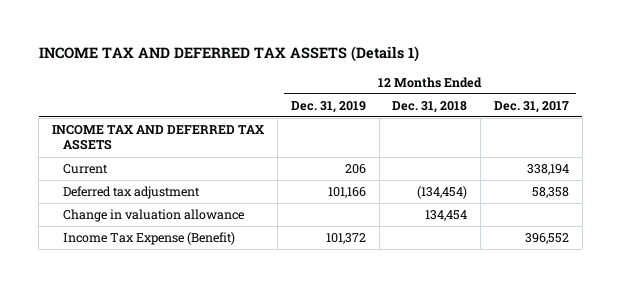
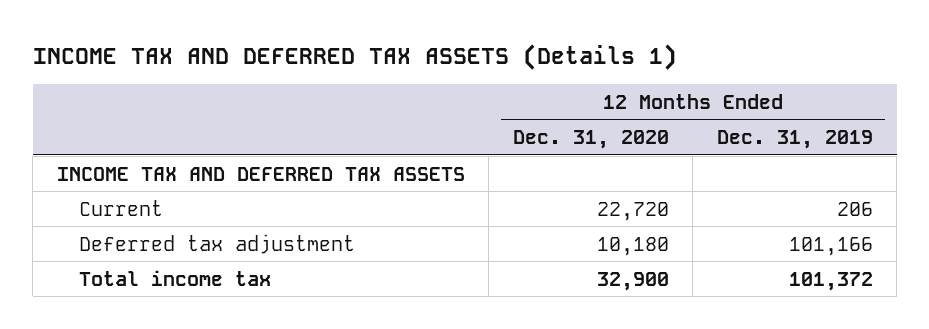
[392,100,468,113] Dec. 31, 2018 -> none
[494,100,570,113] Dec. 31, 2017 -> none
none -> [512,130,669,150] Dec. 31, 2020
[62,209,244,223] Change in valuation allowance -> none
[62,232,235,246] Income Tax Expense (Benefit) -> [79,269,272,286] Total income tax

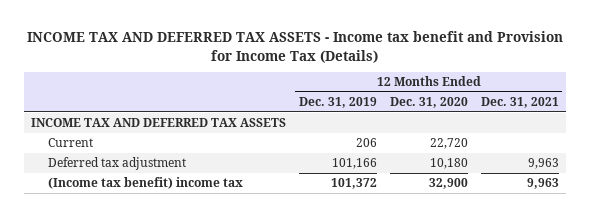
[32,43,677,70] INCOME TAX AND DEFERRED TAX ASSETS (Details 1) -> [26,31,563,63] INCOME TAX AND DEFERRED TAX ASSETS - Income tax benefit and Provision for Income Tax (Details)
none -> [481,96,560,108] Dec. 31, 2021
[79,269,272,286] Total income tax -> [47,177,243,190] (Income tax benefit) income tax

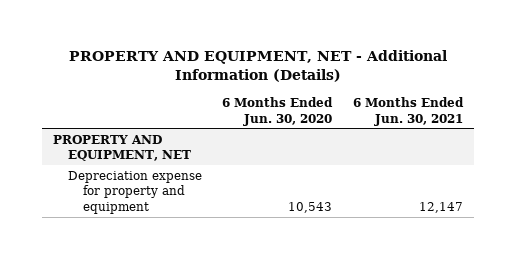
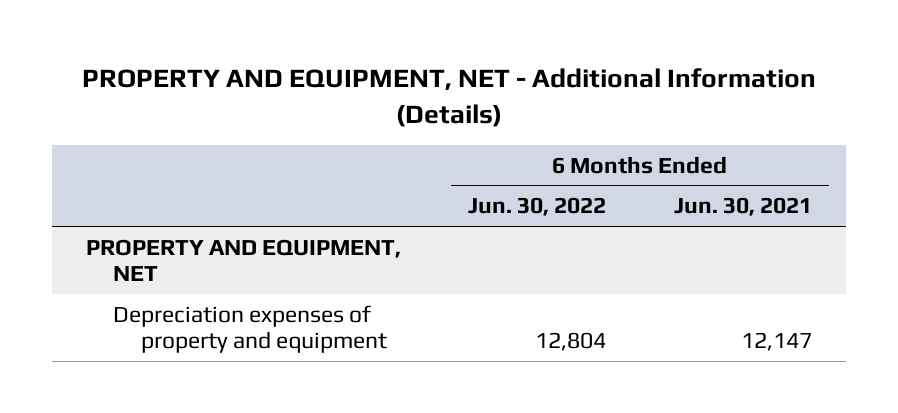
[222,96,334,126] 6 Months Ended Jun. 30, 2020 -> none
none -> [468,197,607,217] Jun. 30, 2022
[67,170,202,214] Depreciation expense for property and equipment -> [113,304,387,354] Depreciation expenses of property and equipment

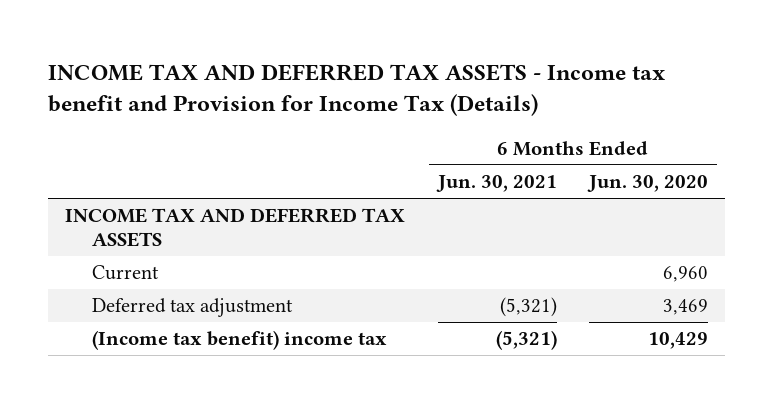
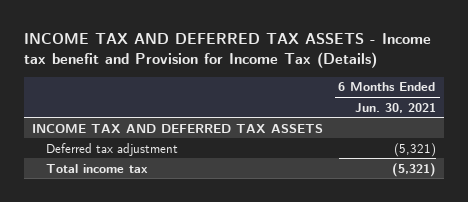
[587,175,709,193] Jun. 30, 2020 -> none
[92,265,160,281] Current -> none
[92,330,388,351] (Income tax benefit) income tax -> [46,163,149,173] Total income tax

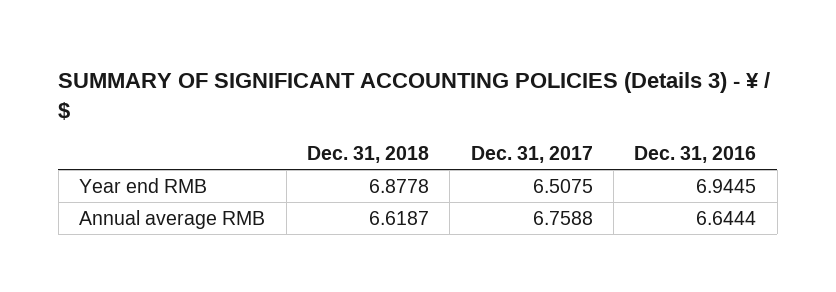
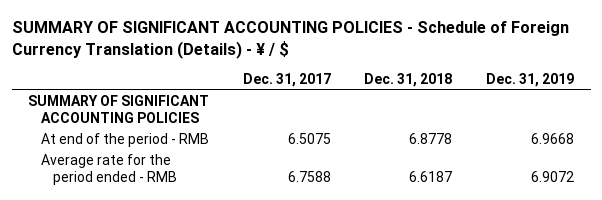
[58,72,771,121] SUMMARY OF SIGNIFICANT ACCOUNTING POLICIES (Details 3) - ¥ / $ -> [11,21,569,59] SUMMARY OF SIGNIFICANT ACCOUNTING POLICIES - Schedule of Foreign Currency Translation (Details) - ¥ / $
[634,146,757,164] Dec. 31, 2016 -> none
none -> [486,73,575,88] Dec. 31, 2019
none -> [28,95,210,124] SUMMARY OF SIGNIFICANT ACCOUNTING POLICIES
[79,177,208,193] Year end RMB -> [40,133,209,148] At end of the period - RMB
[79,209,266,229] Annual average RMB -> [40,154,178,186] Average rate for the period ended - RMB

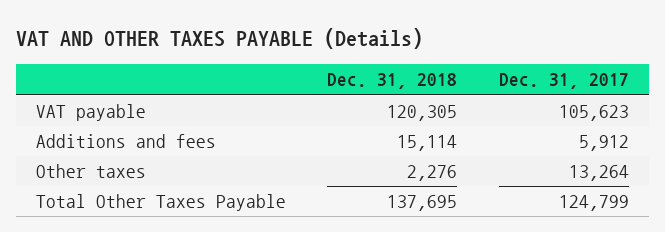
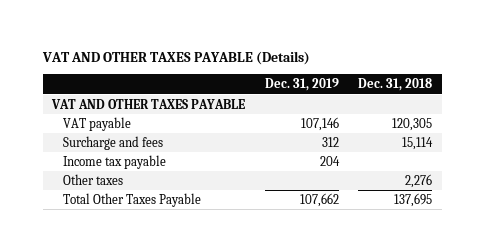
[498,73,629,90] Dec. 31, 2017 -> none
none -> [264,78,339,92] Dec. 31, 2019
none -> [51,98,246,109] VAT AND OTHER TAXES PAYABLE
[36,134,217,149] Additions and fees -> [62,135,163,150] Surcharge and fees
none -> [62,154,166,169] Income tax payable

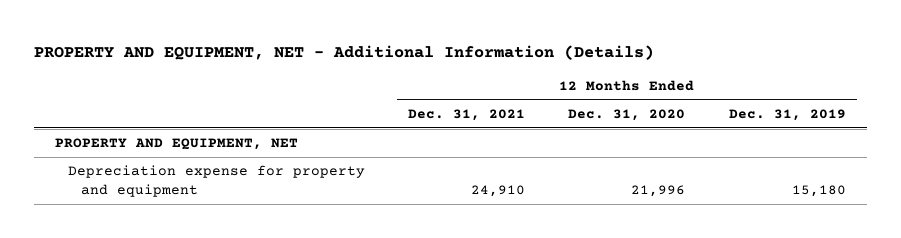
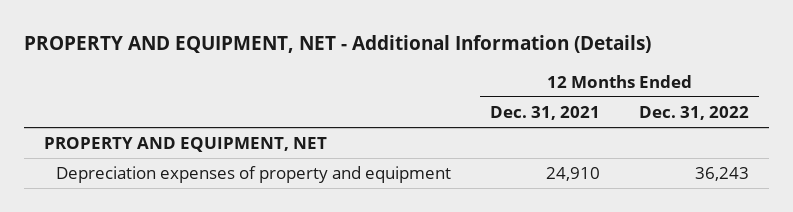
[568,108,686,121] Dec. 31, 2020 -> none
[728,108,846,121] Dec. 31, 2019 -> none
none -> [639,106,750,121] Dec. 31, 2022
[67,165,365,198] Depreciation expense for property and equipment -> [55,166,451,184] Depreciation expenses of property and equipment

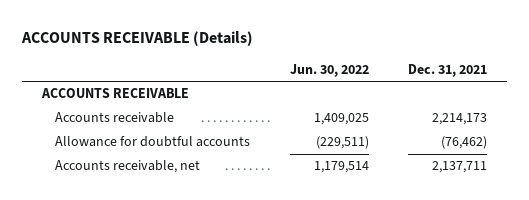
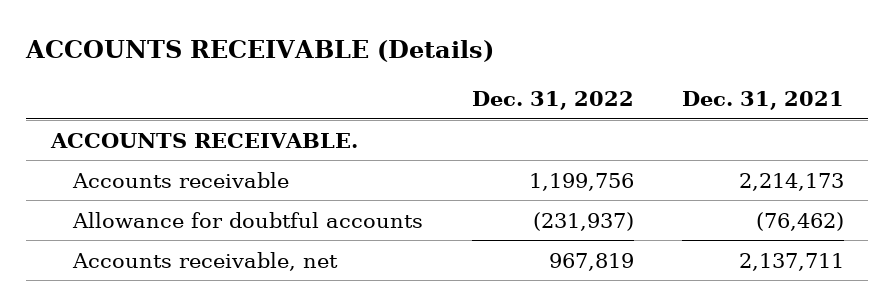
[289,63,369,77] Jun. 30, 2022 -> none
none -> [471,90,634,110] Dec. 31, 2022
[40,88,189,99] ACCOUNTS RECEIVABLE -> [49,132,358,148] ACCOUNTS RECEIVABLE.

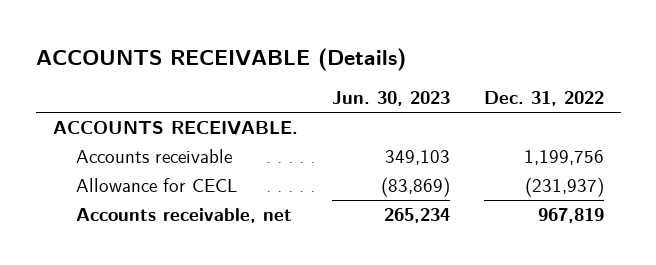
[682,90,845,110] Dec. 31, 2021 -> none
none -> [331,91,450,107] Jun. 30, 2023
[72,211,424,228] Allowance for doubtful accounts -> [76,178,238,193] Allowance for CECL

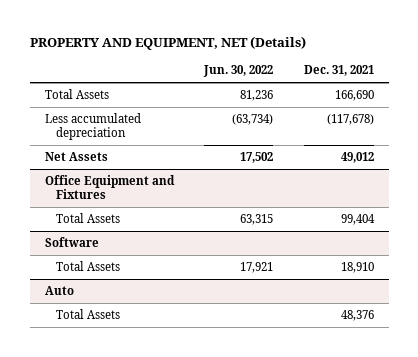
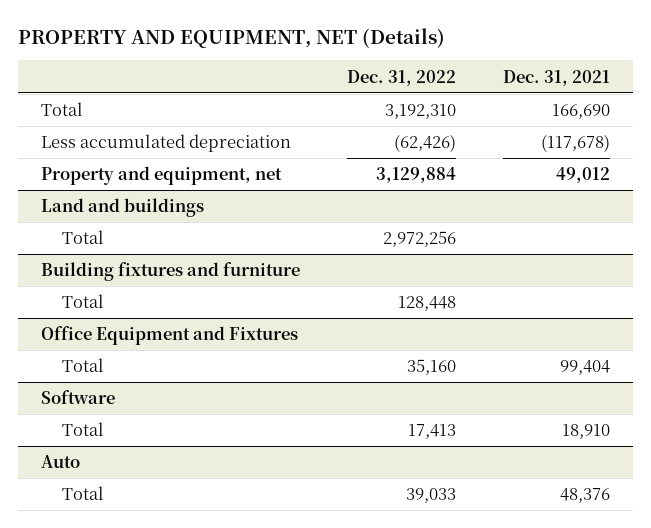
[203,65,274,78] Jun. 30, 2022 -> none
none -> [346,69,456,86] Dec. 31, 2022
[44,88,109,99] Total Assets -> [41,102,84,117] Total
[44,151,108,161] Net Assets -> [41,166,283,186] Property and equipment, net
none -> [41,198,205,218] Land and buildings
none -> [62,230,105,245] Total
none -> [41,262,301,282] Building fixtures and furniture
none -> [62,294,105,309] Total
[55,212,120,223] Total Assets -> [62,358,105,373] Total
[55,260,120,271] Total Assets -> [62,422,105,437] Total
[55,308,120,319] Total Assets -> [62,486,105,501] Total

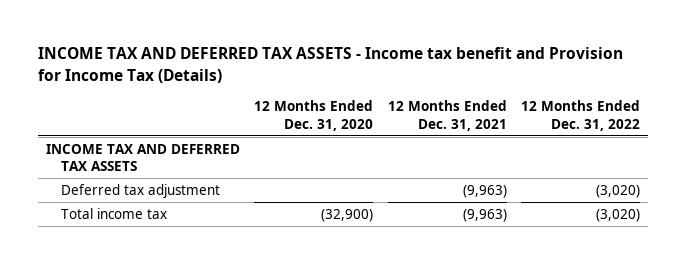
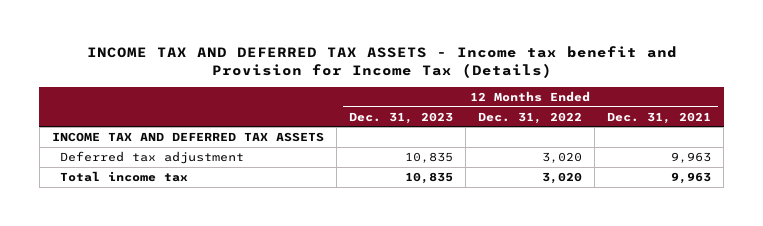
[254,100,374,131] 12 Months Ended Dec. 31, 2020 -> none
none -> [349,111,454,124] Dec. 31, 2023
[462,184,507,198] (9,963) -> [671,151,712,163] 9,963
[596,184,641,198] (3,020) -> [542,151,583,163] 3,020
[462,208,507,222] (9,963) -> [671,171,712,184] 9,963
[596,208,641,222] (3,020) -> [542,171,583,184] 3,020

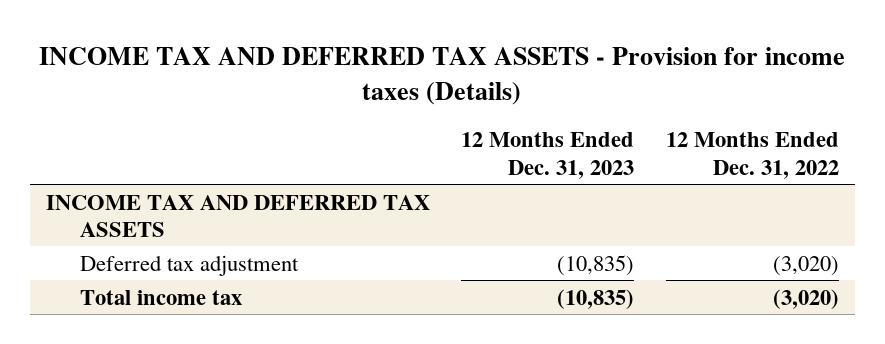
[86,46,677,79] INCOME TAX AND DEFERRED TAX ASSETS - Income tax benefit and Provision for Income Tax (Details) -> [39,46,846,106] INCOME TAX AND DEFERRED TAX ASSETS - Provision for income taxes (Details)
[607,111,712,124] Dec. 31, 2021 -> none
[405,151,454,163] 10,835 -> [557,254,635,276] (10,835)
[542,151,583,163] 3,020 -> [773,255,840,276] (3,020)
[405,171,454,184] 10,835 -> [557,288,635,309] (10,835)
[542,171,583,184] 3,020 -> [773,288,840,309] (3,020)

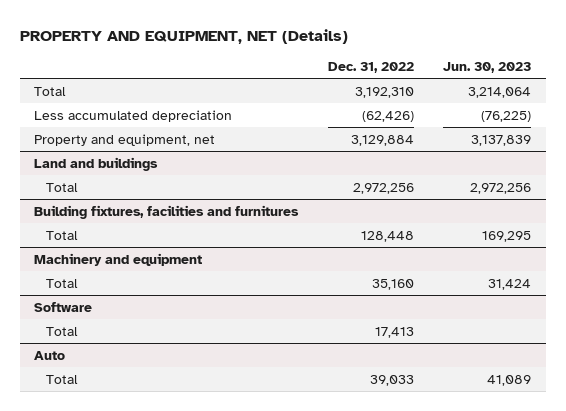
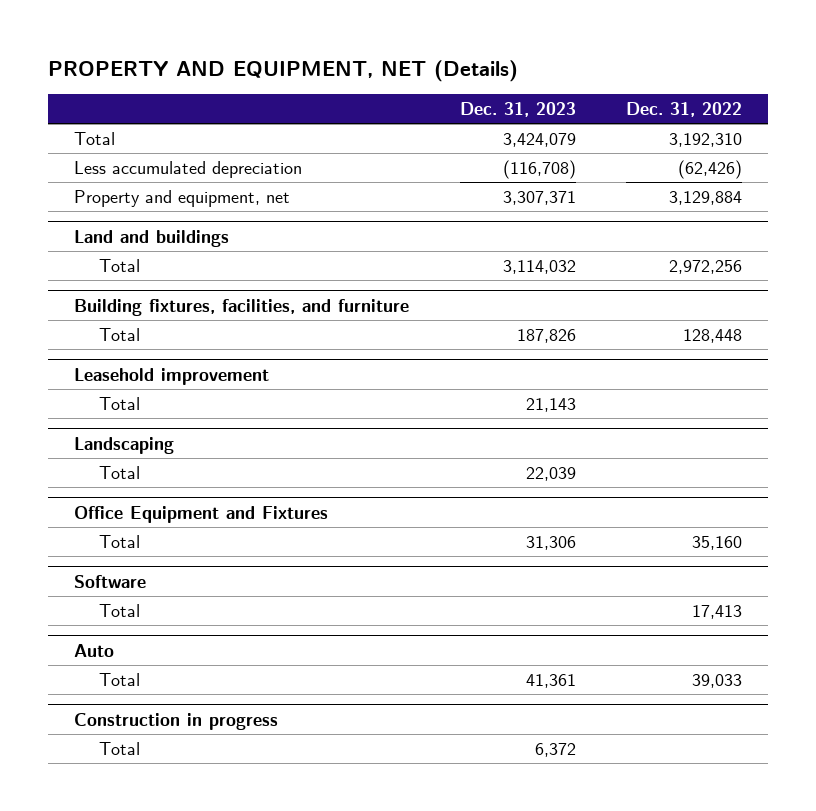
[443,61,532,73] Jun. 30, 2023 -> none
none -> [459,101,576,117] Dec. 31, 2023
[34,204,300,219] Building fixtures, facilities and furnitures -> [73,298,409,316] Building fixtures, facilities, and furniture
[34,252,203,266] Machinery and equipment -> none
none -> [73,367,269,385] Leasehold improvement
none -> [98,396,140,410] Total
none -> [73,436,174,454] Landscaping
none -> [98,465,140,479] Total
none -> [73,505,328,523] Office Equipment and Fixtures
none -> [73,712,278,730] Construction in progress
none -> [98,741,140,755] Total

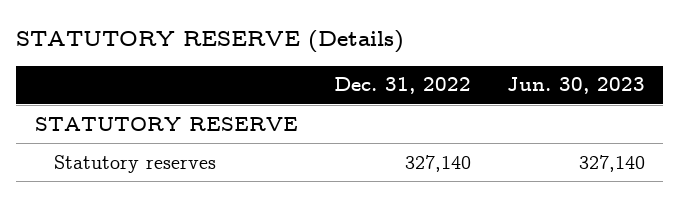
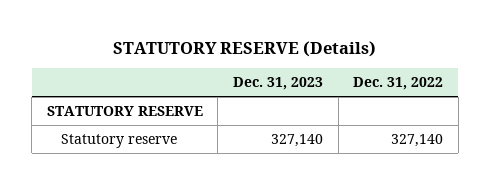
[506,77,645,95] Jun. 30, 2023 -> none
none -> [233,77,324,91] Dec. 31, 2023
[54,154,217,173] Statutory reserves -> [61,134,178,149] Statutory reserve

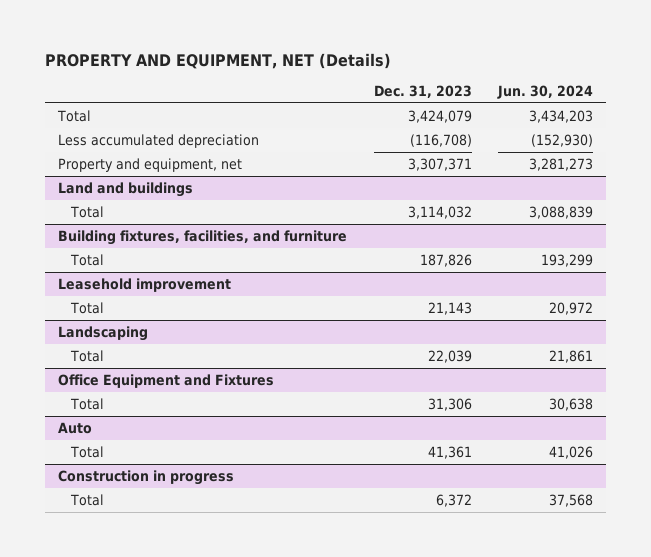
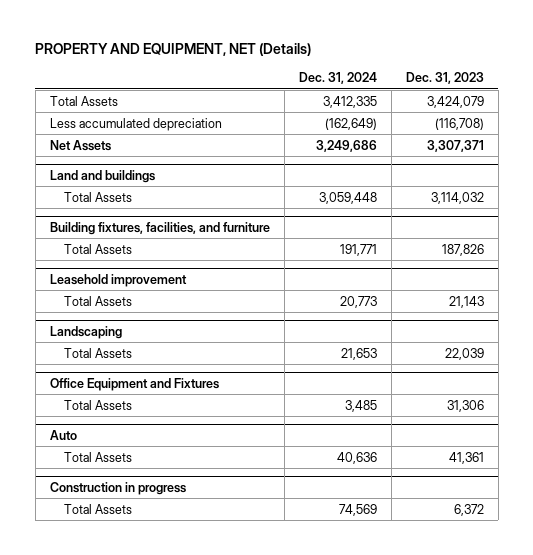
[497,84,594,99] Jun. 30, 2024 -> none
none -> [298,72,377,85] Dec. 31, 2024
[57,109,92,122] Total -> [49,95,118,106] Total Assets
[58,157,243,172] Property and equipment, net -> [49,139,111,151] Net Assets
[70,205,105,218] Total -> [63,191,132,202] Total Assets
[70,253,105,266] Total -> [63,243,132,254] Total Assets
[70,301,105,314] Total -> [63,295,132,306] Total Assets
[70,349,105,362] Total -> [63,347,132,358] Total Assets
[70,397,105,410] Total -> [63,399,132,410] Total Assets
[70,445,105,458] Total -> [63,451,132,462] Total Assets
[70,493,105,506] Total -> [63,503,132,514] Total Assets

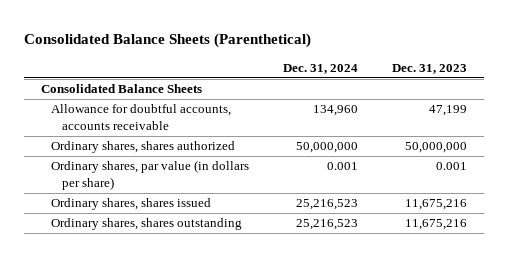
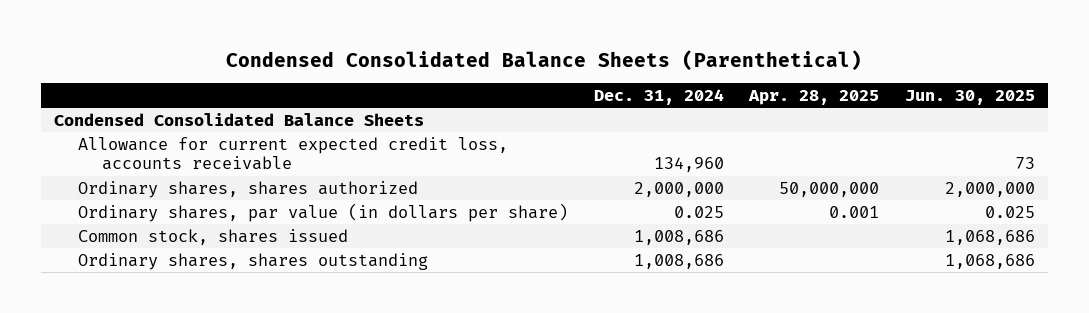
[23,33,311,49] Consolidated Balance Sheets (Parenthetical) -> [226,49,863,71] Condensed Consolidated Balance Sheets (Parenthetical)
[392,63,468,74] Dec. 31, 2023 -> none
none -> [748,89,880,105] Apr. 28, 2025
none -> [904,89,1035,105] Jun. 30, 2025
[40,84,202,94] Consolidated Balance Sheets -> [53,112,424,126] Condensed Consolidated Balance Sheets
[51,104,232,131] Allowance for doubtful accounts, accounts receivable -> [78,136,509,171] Allowance for current expected credit loss, accounts receivable
[296,142,359,154] 50,000,000 -> [633,181,724,197] 2,000,000
[327,162,359,171] 0.001 -> [673,205,724,218] 0.025
[51,198,212,211] Ordinary shares, shares issued -> [78,228,349,245] Common stock, shares issued
[296,199,359,211] 25,216,523 -> [633,229,724,245] 1,008,686
[296,219,359,231] 25,216,523 -> [633,253,724,269] 1,008,686

